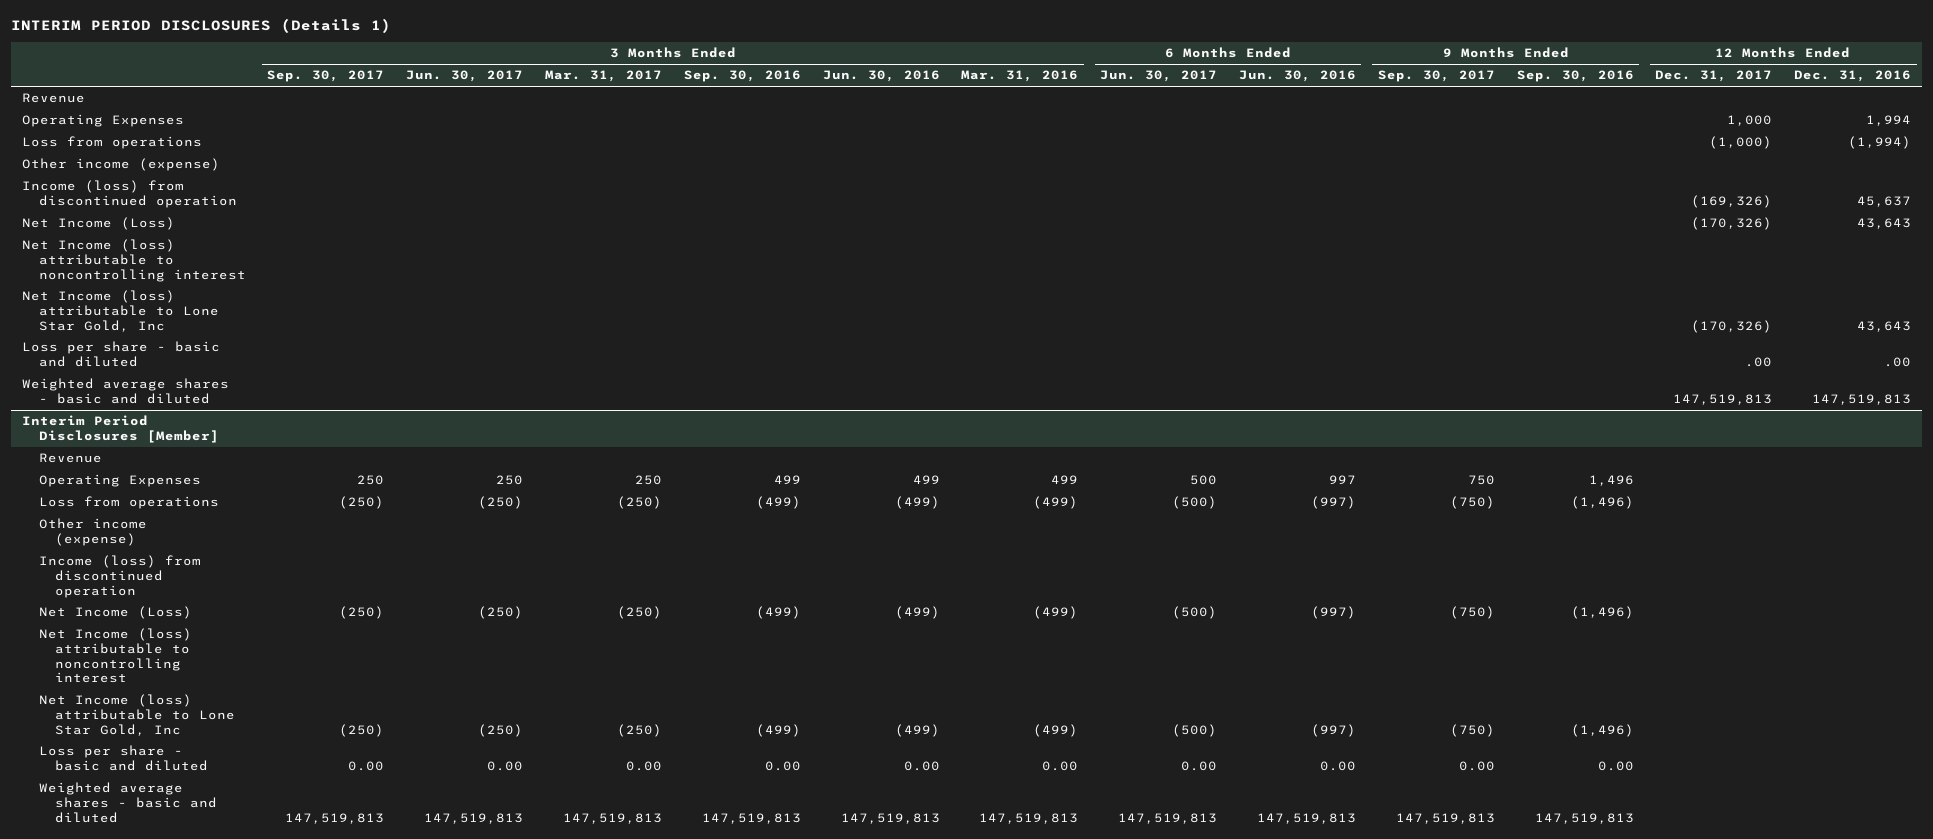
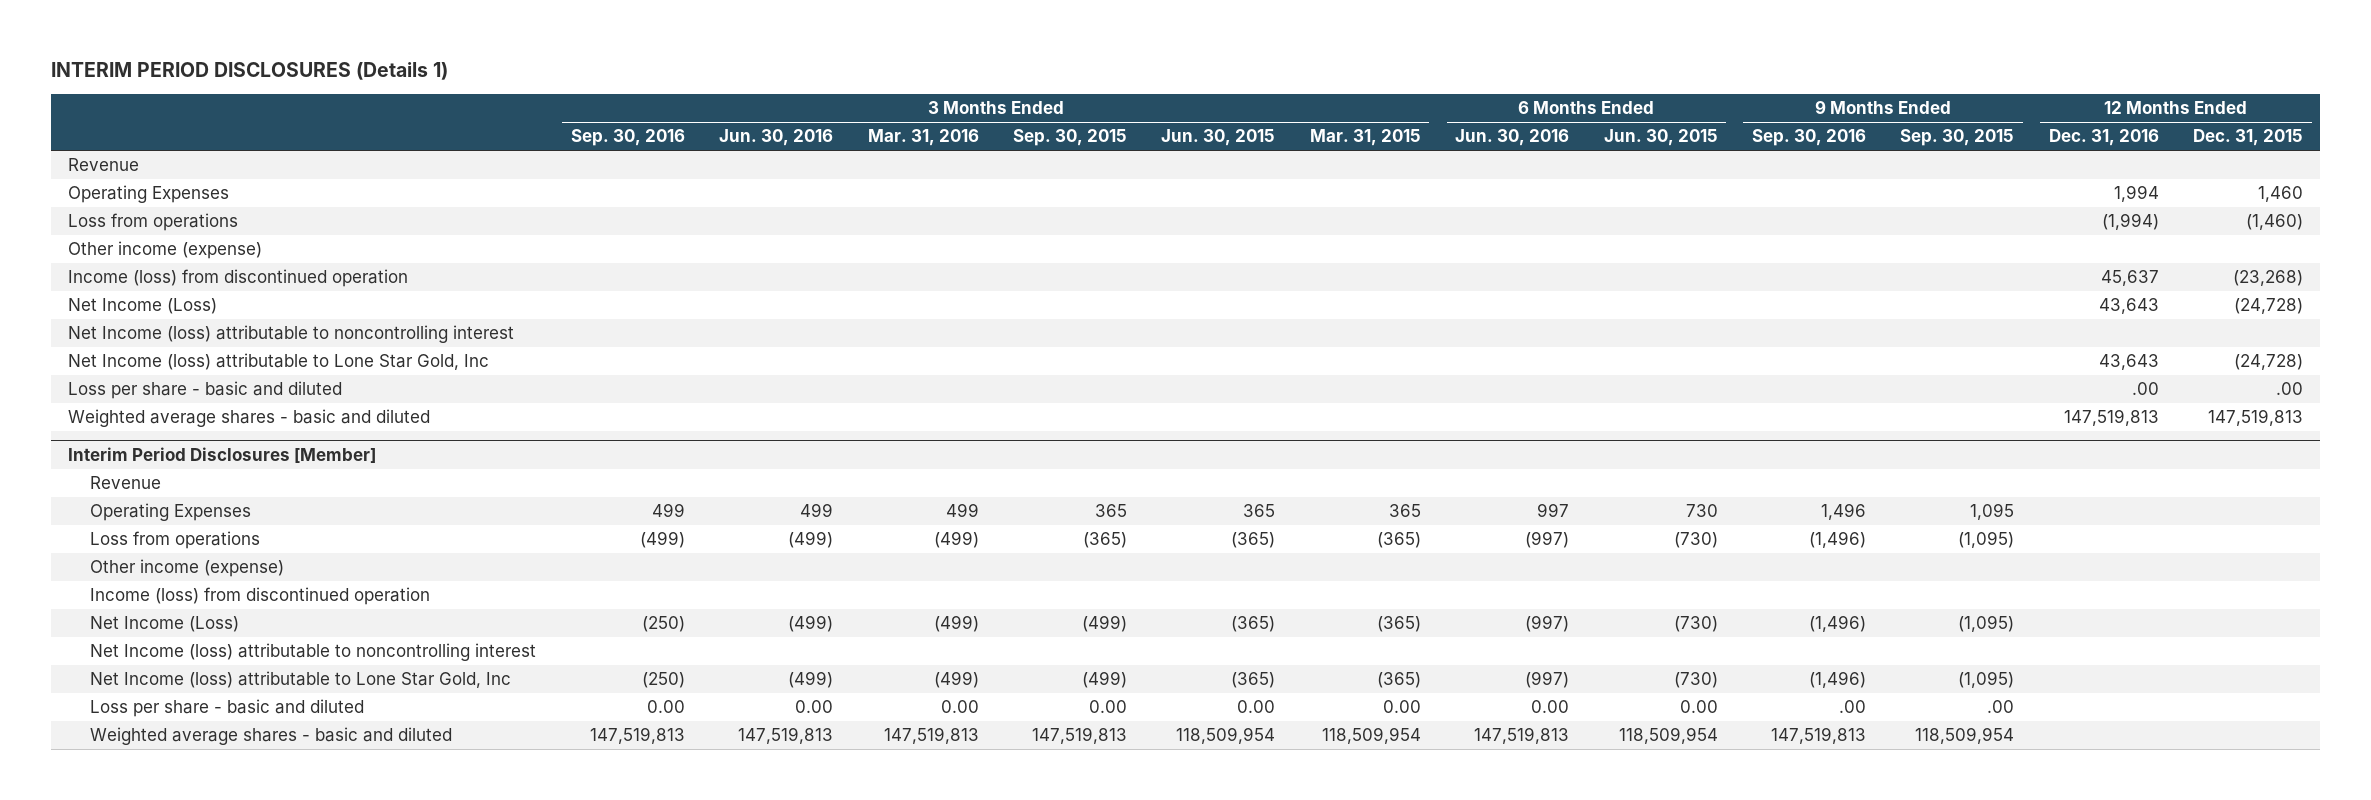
[267,70,385,83] Sep. 30, 2017 -> none
[406,70,524,83] Jun. 30, 2017 -> none
[545,70,663,83] Mar. 31, 2017 -> none
[1100,70,1218,83] Jun. 30, 2017 -> none
[1377,70,1495,83] Sep. 30, 2017 -> none
[1655,70,1773,83] Dec. 31, 2017 -> none
none -> [1012,129,1127,147] Sep. 30, 2015
none -> [1161,129,1276,147] Jun. 30, 2015
none -> [1309,129,1421,147] Mar. 31, 2015
none -> [1603,129,1718,147] Jun. 30, 2015
none -> [1900,129,2015,147] Sep. 30, 2015
none -> [2193,129,2304,147] Dec. 31, 2015
[755,606,801,620] (499) -> [641,616,685,633] (250)
[755,723,801,737] (499) -> [641,672,685,689] (250)
[1597,760,1634,771] 0.00 -> [1839,700,1867,714] .00

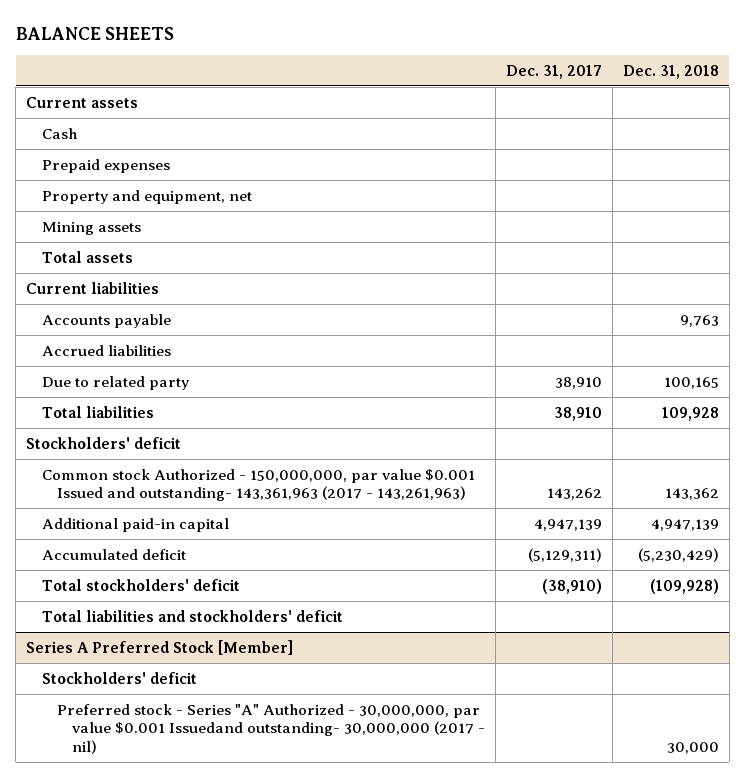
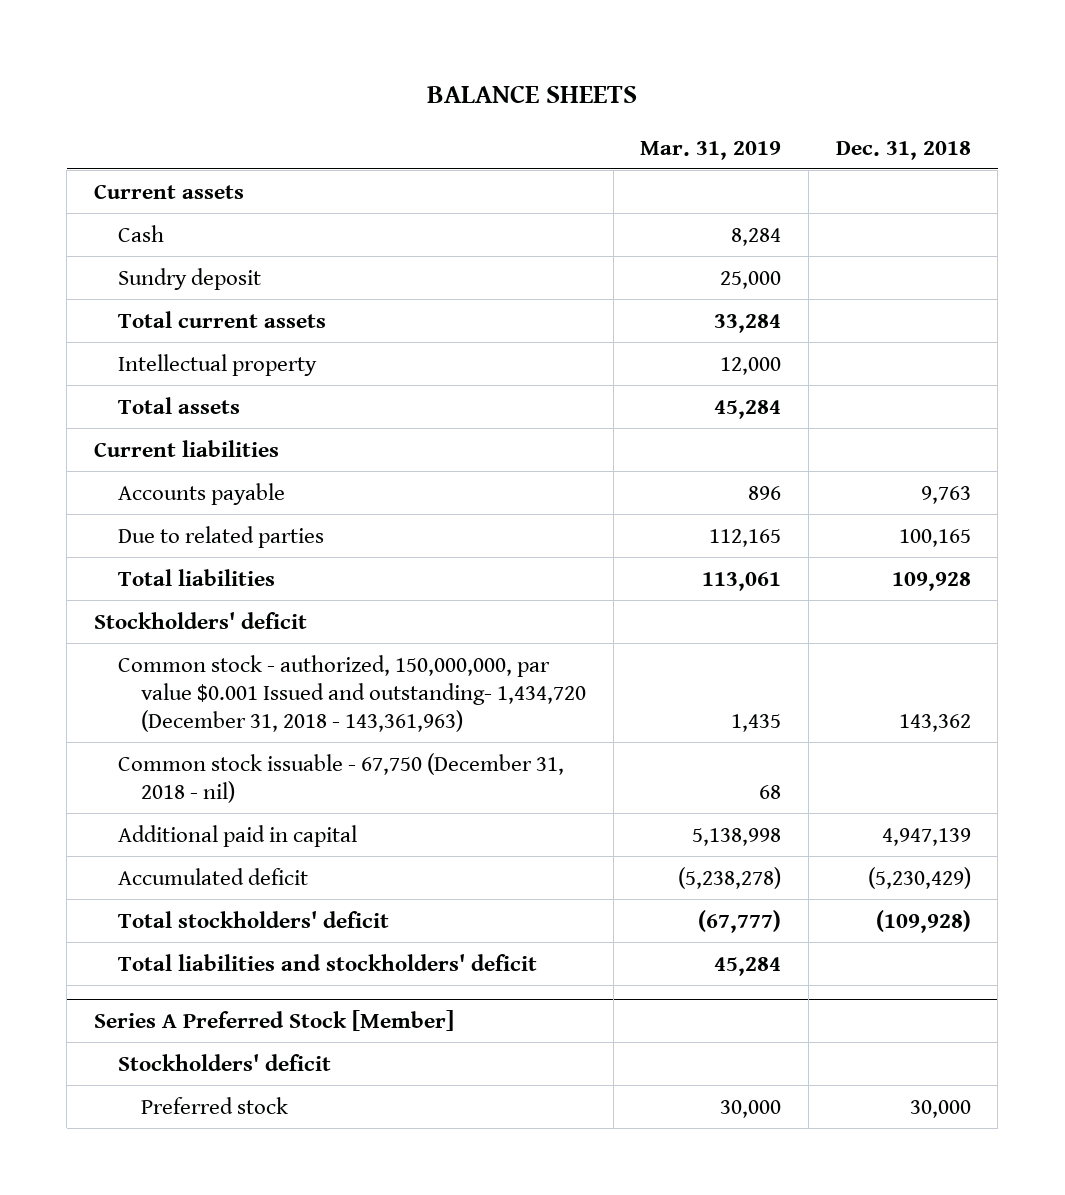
[505,64,602,79] Dec. 31, 2017 -> none
none -> [640,140,782,160] Mar. 31, 2019
[41,158,170,173] Prepaid expenses -> none
[41,189,252,204] Property and equipment, net -> none
[41,221,141,235] Mining assets -> none
none -> [117,267,261,290] Sundry deposit
none -> [117,310,326,328] Total current assets
none -> [117,353,317,376] Intellectual property
[41,344,171,356] Accrued liabilities -> none
[41,375,189,390] Due to related party -> [117,525,324,548] Due to related parties
[41,468,475,502] Common stock Authorized - 150,000,000, par value $0.001 Issued and outstanding- 143,361,963 (2017 - 143,261,963) -> [117,654,587,732] Common stock - authorized, 150,000,000, par value $0.001 Issued and outstanding- 1,434,720 (December 31, 2018 - 143,361,963)
none -> [117,752,564,803] Common stock issuable - 67,750 (December 31, 2018 - nil)
[41,517,229,532] Additional paid-in capital -> [117,824,357,847] Additional paid in capital
[56,703,485,755] Preferred stock - Series "A" Authorized - 30,000,000, par value $0.001 Issuedand outstanding- 30,000,000 (2017 - nil) -> [141,1096,289,1114] Preferred stock

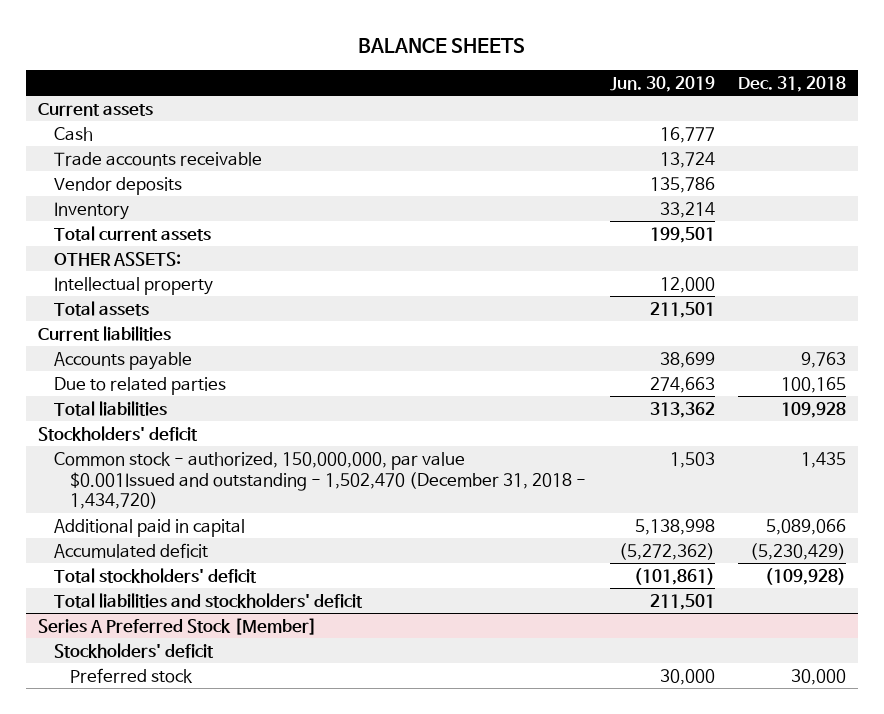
[640,140,782,160] Mar. 31, 2019 -> none
none -> [609,75,715,92] Jun. 30, 2019
[117,267,261,290] Sundry deposit -> none
none -> [54,151,263,166] Trade accounts receivable
none -> [54,176,183,195] Vendor deposits
none -> [54,201,130,220] Inventory
none -> [54,251,182,266] OTHER ASSETS:
[117,752,564,803] Common stock issuable - 67,750 (December 31, 2018 - nil) -> none
[117,654,587,732] Common stock - authorized, 150,000,000, par value $0.001 Issued and outstanding- 1,434,720 (December 31, 2018 - 143,361,963) -> [54,451,587,510] Common stock - authorized, 150,000,000, par value $0.001Issued and outstanding - 1,502,470 (December 31, 2018 - 1,434,720)
[898,713,971,732] 143,362 -> [801,451,847,468] 1,435
[881,827,971,846] 4,947,139 -> [766,518,847,535] 5,089,066

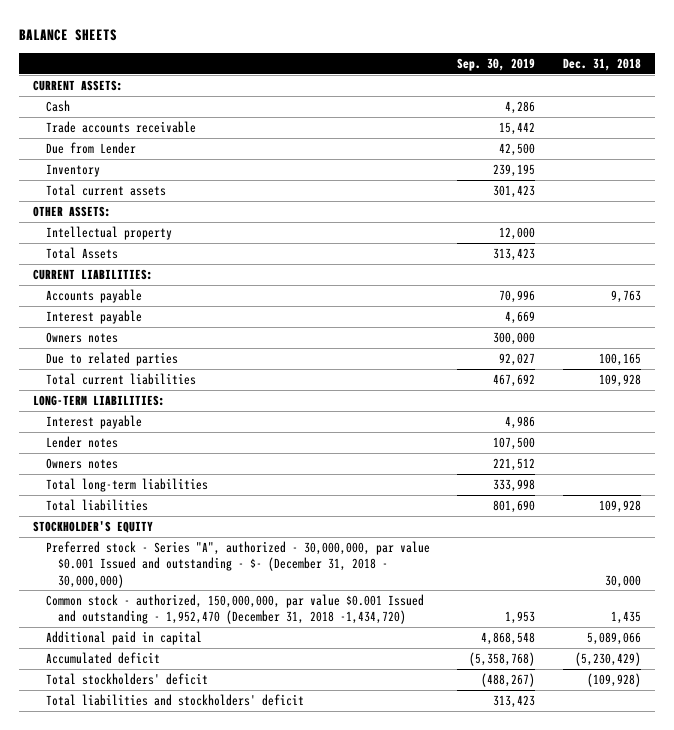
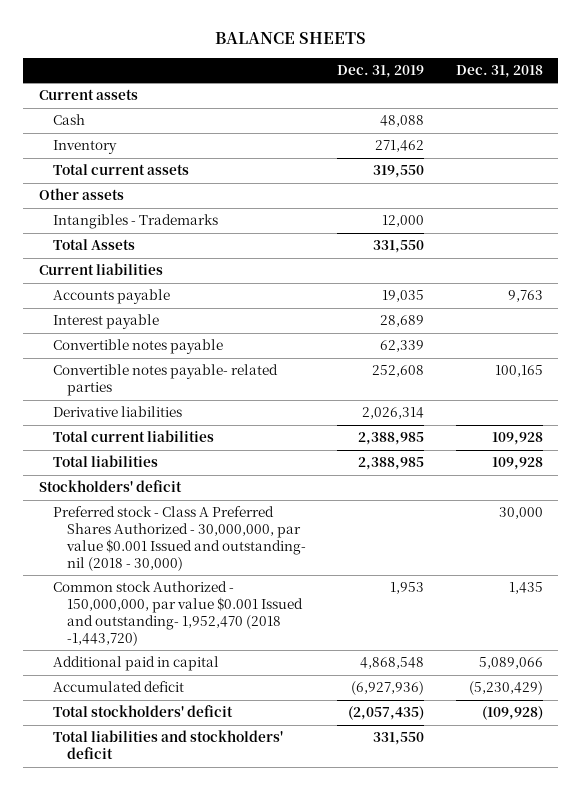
[457,57,536,71] Sep. 30, 2019 -> none
none -> [337,65,425,79] Dec. 31, 2019
[33,80,124,92] CURRENT ASSETS: -> [38,89,138,101] Current assets
[45,121,196,134] Trade accounts receivable -> none
[45,142,136,155] Due from Lender -> none
[33,206,112,218] OTHER ASSETS: -> [38,188,124,201] Other assets
[45,226,172,241] Intellectual property -> [52,214,218,230] Intangibles - Trademarks
[33,269,154,281] CURRENT LIABILITIES: -> [38,263,163,276] Current liabilities
[45,332,118,344] Owners notes -> none
none -> [52,339,223,355] Convertible notes payable
[45,352,178,367] Due to related parties -> [52,364,278,397] Convertible notes payable- related parties
none -> [52,406,182,418] Derivative liabilities
[33,395,166,407] LONG-TERM LIABILITIES: -> none
[45,415,142,430] Interest payable -> none
[45,436,118,449] Lender notes -> none
[45,458,118,470] Owners notes -> none
[45,478,208,493] Total long-term liabilities -> none
[33,521,154,534] STOCKHOLDER'S EQUITY -> [38,480,182,493] Stockholders' deficit
[45,541,430,588] Preferred stock - Series "A", authorized - 30,000,000, par value $0.001 Issued and outstanding - $- (December 31, 2018 - 30,000,000) -> [52,506,306,572] Preferred stock - Class A Preferred Shares Authorized - 30,000,000, par value $0.001 Issued and outstanding- nil (2018 - 30,000)
[45,594,424,625] Common stock - authorized, 150,000,000, par value $0.001 Issued and outstanding - 1,952,470 (December 31, 2018 -1,434,720) -> [52,581,303,647] Common stock Authorized - 150,000,000, par value $0.001 Issued and outstanding- 1,952,470 (2018 -1,443,720)

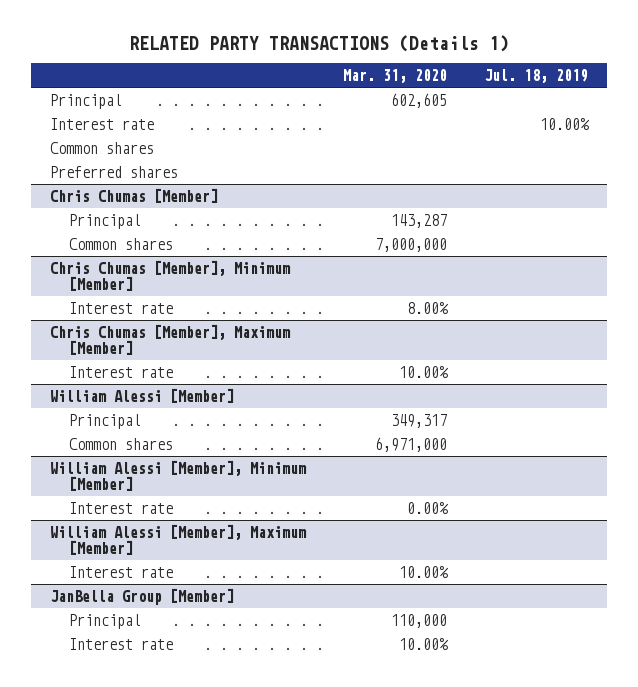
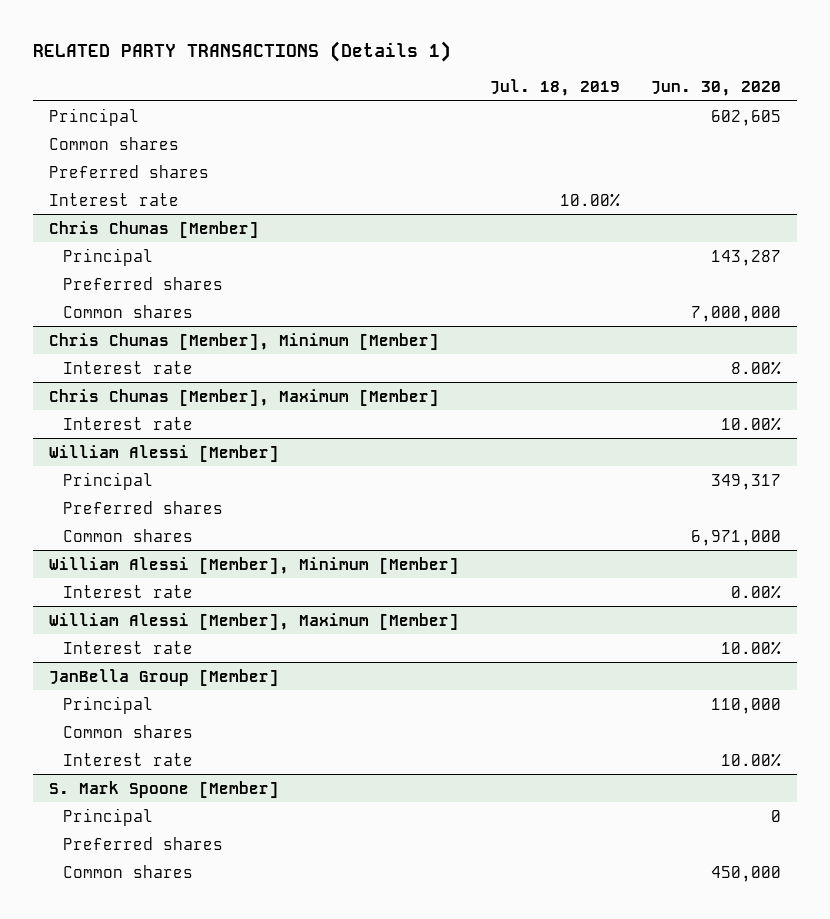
[342,68,447,83] Mar. 31, 2020 -> none
none -> [651,81,782,97] Jun. 30, 2020
[49,117,154,130] Interest rate -> [48,192,179,206] Interest rate
none -> [62,276,223,290] Preferred shares
none -> [62,500,223,514] Preferred shares
none -> [62,724,193,738] Common shares
none -> [48,780,279,798] S. Mark Spoone [Member]
none -> [62,807,153,826] Principal
none -> [62,836,223,850] Preferred shares
none -> [62,864,193,878] Common shares

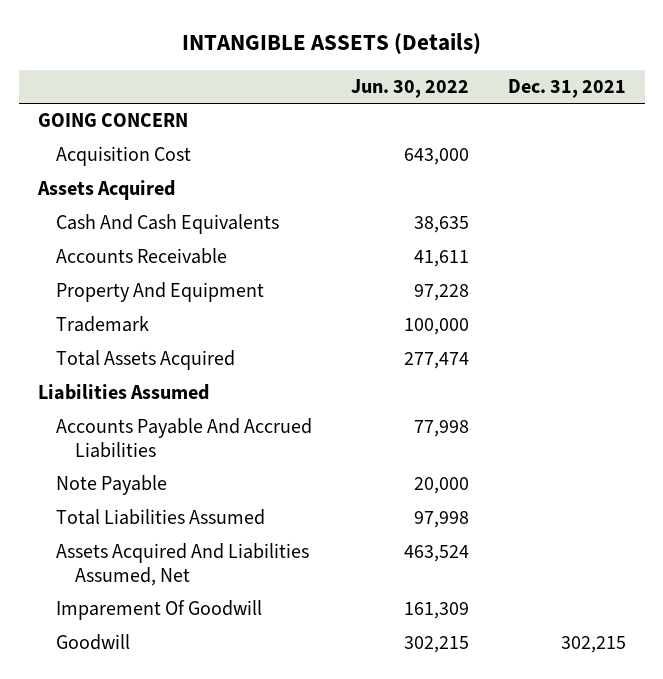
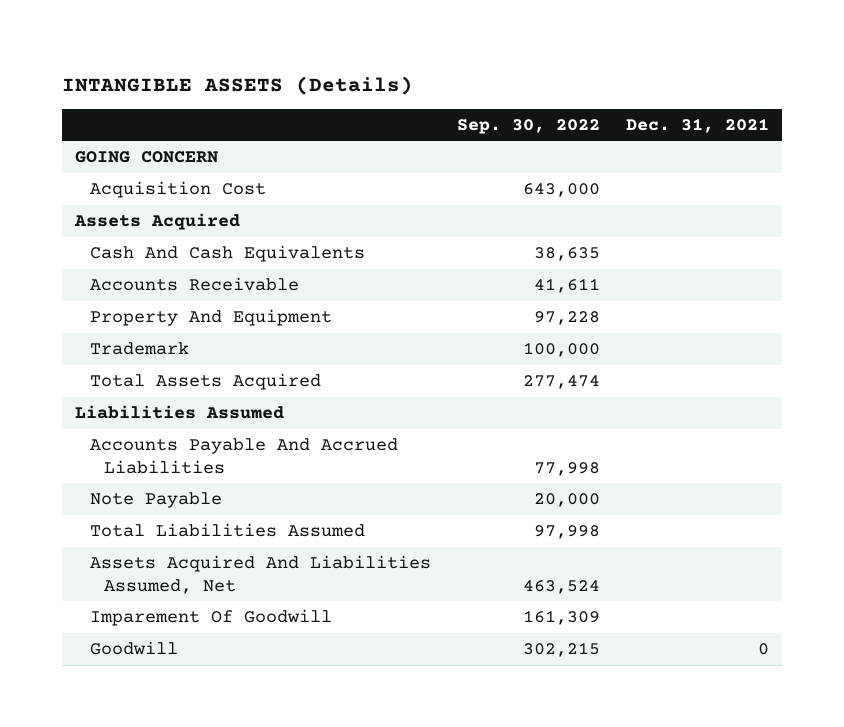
[350,79,469,99] Jun. 30, 2022 -> none
none -> [456,118,600,134] Sep. 30, 2022
[560,636,626,654] 302,215 -> [757,643,769,656] 0

